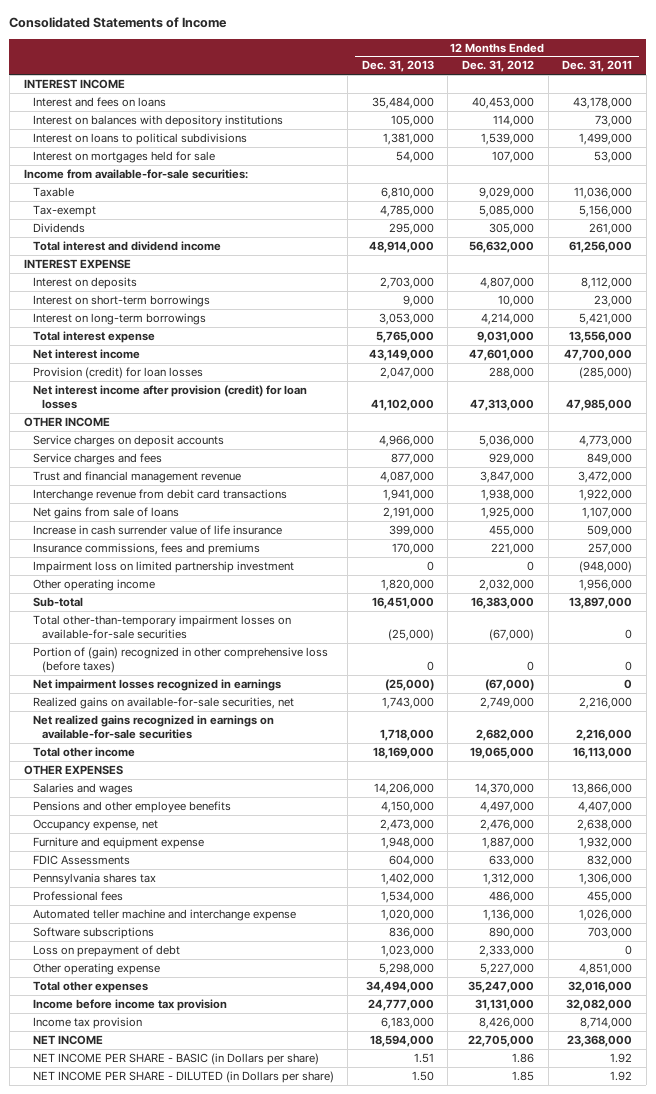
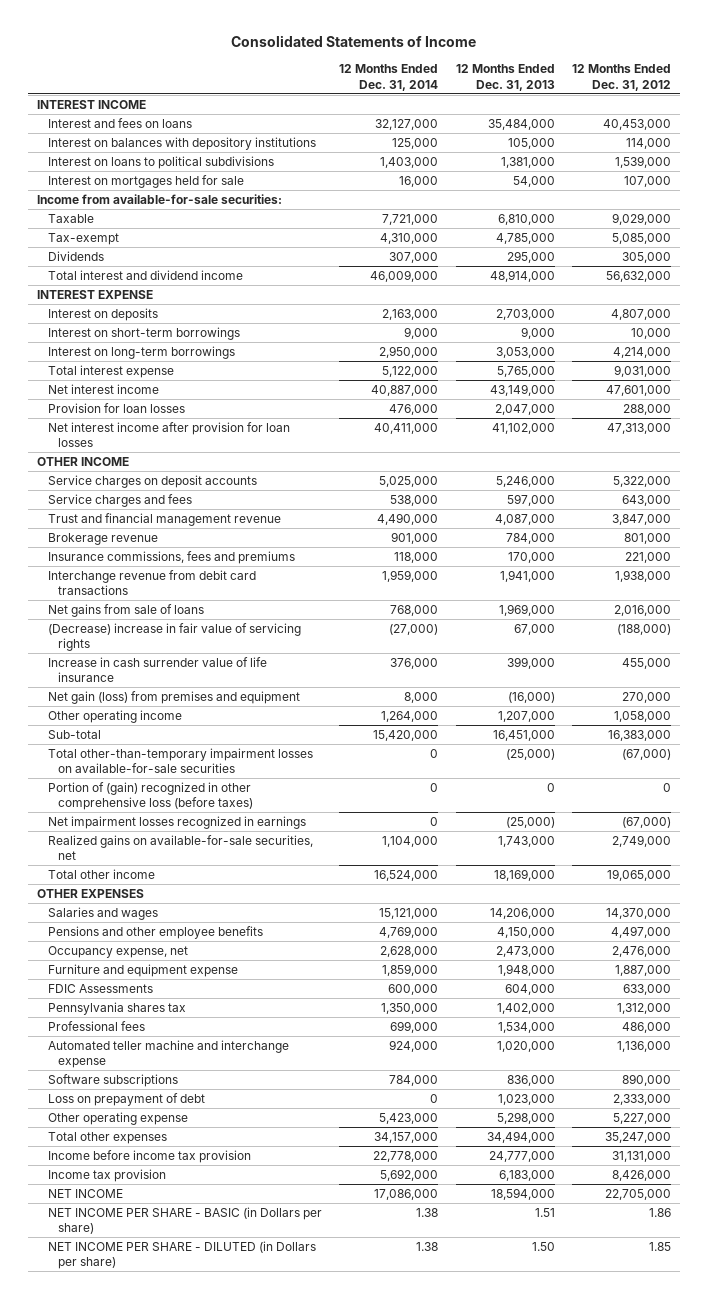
[562,60,633,73] Dec. 31, 2011 -> none
none -> [339,64,439,91] 12 Months Ended Dec. 31, 2014
[32,366,203,379] Provision (credit) for loan losses -> [47,402,185,413] Provision for loan losses
[32,384,307,409] Net interest income after provision (credit) for loan losses -> [47,421,290,448] Net interest income after provision for loan losses
[378,434,434,447] 4,966,000 -> [495,475,555,487] 5,246,000
[478,434,534,447] 5,036,000 -> [613,475,672,487] 5,322,000
[390,452,434,465] 877,000 -> [506,493,555,506] 597,000
[488,452,534,465] 929,000 -> [622,494,672,506] 643,000
none -> [47,532,158,545] Brokerage revenue
[32,542,260,555] Insurance commissions, fees and premiums -> [47,550,295,564] Insurance commissions, fees and premiums
[382,506,434,519] 2,191,000 -> [498,603,555,616] 1,969,000
[480,506,534,519] 1,925,000 -> [614,604,672,616] 2,016,000
none -> [47,622,301,652] (Decrease) increase in fair value of servicing rights
[32,560,294,573] Impairment loss on limited partnership investment -> none
none -> [47,690,300,704] Net gain (loss) from premises and equipment
[380,578,434,591] 1,820,000 -> [497,710,555,722] 1,207,000
[478,578,534,591] 2,032,000 -> [614,710,672,722] 1,058,000
[32,714,274,739] Net realized gains recognized in earnings on available-for-sale securities -> none

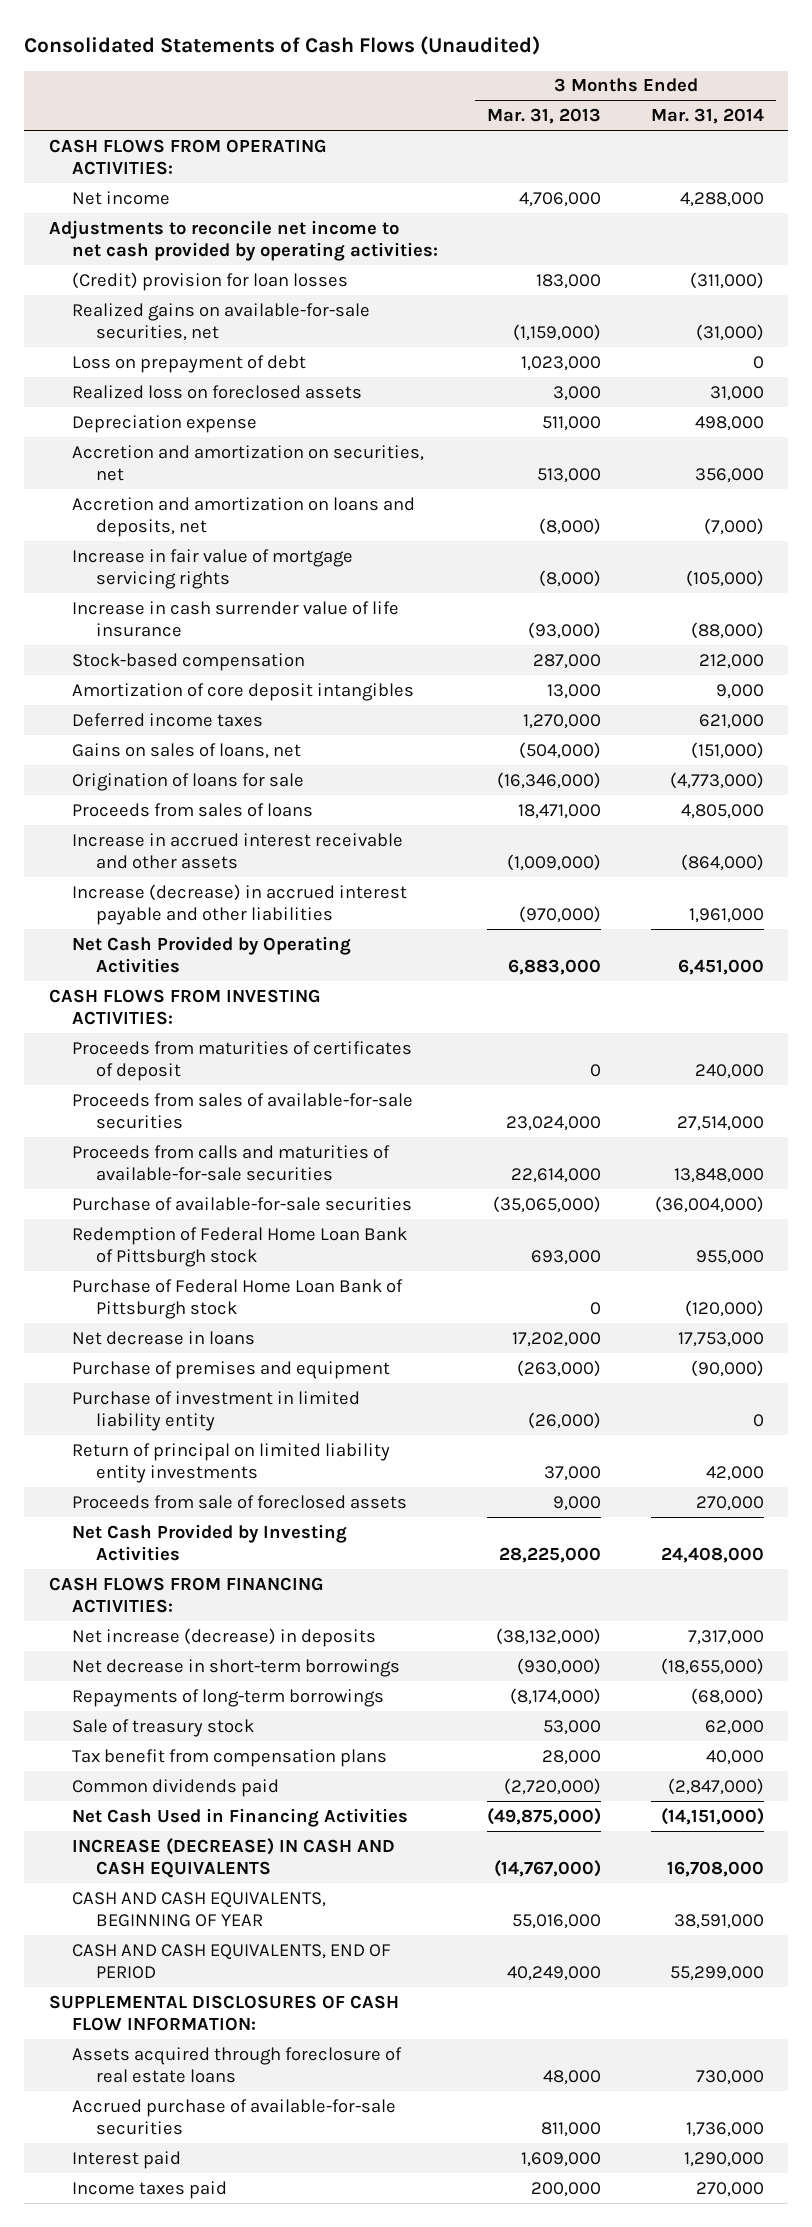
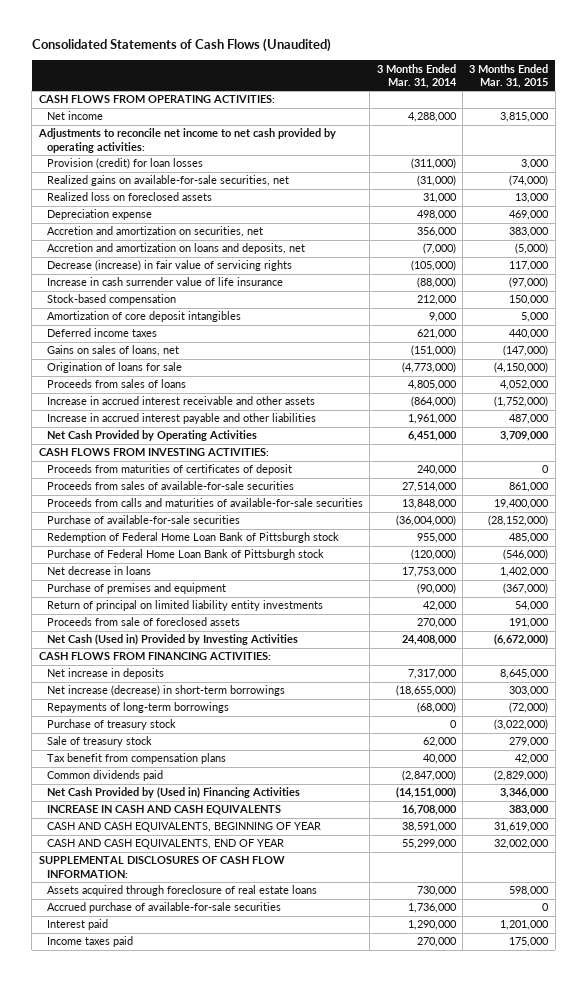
[487,108,602,125] Mar. 31, 2013 -> none
none -> [469,63,549,88] 3 Months Ended Mar. 31, 2015
[72,271,349,291] (Credit) provision for loan losses -> [46,158,203,170] Provision (credit) for loan losses
[72,354,307,373] Loss on prepayment of debt -> none
[72,548,354,589] Increase in fair value of mortgage servicing rights -> [46,260,292,272] Decrease (increase) in fair value of servicing rights
[72,883,408,925] Increase (decrease) in accrued interest payable and other liabilities -> [46,413,316,425] Increase in accrued interest payable and other liabilities
[72,1390,361,1431] Purchase of investment in limited liability entity -> none
[72,1523,348,1561] Net Cash Provided by Investing Activities -> [46,634,298,646] Net Cash (Used in) Provided by Investing Activities
[72,1627,377,1647] Net increase (decrease) in deposits -> [46,668,164,680] Net increase in deposits
[72,1658,401,1677] Net decrease in short-term borrowings -> [46,685,285,697] Net increase (decrease) in short-term borrowings
none -> [46,719,176,731] Purchase of treasury stock
[72,1807,409,1827] Net Cash Used in Financing Activities -> [46,787,300,799] Net Cash Provided by (Used in) Financing Activities
[72,1837,396,1878] INCREASE (DECREASE) IN CASH AND CASH EQUIVALENTS -> [46,805,281,816] INCREASE IN CASH AND CASH EQUIVALENTS
[72,1943,392,1979] CASH AND CASH EQUIVALENTS, END OF PERIOD -> [46,839,284,850] CASH AND CASH EQUIVALENTS, END OF YEAR

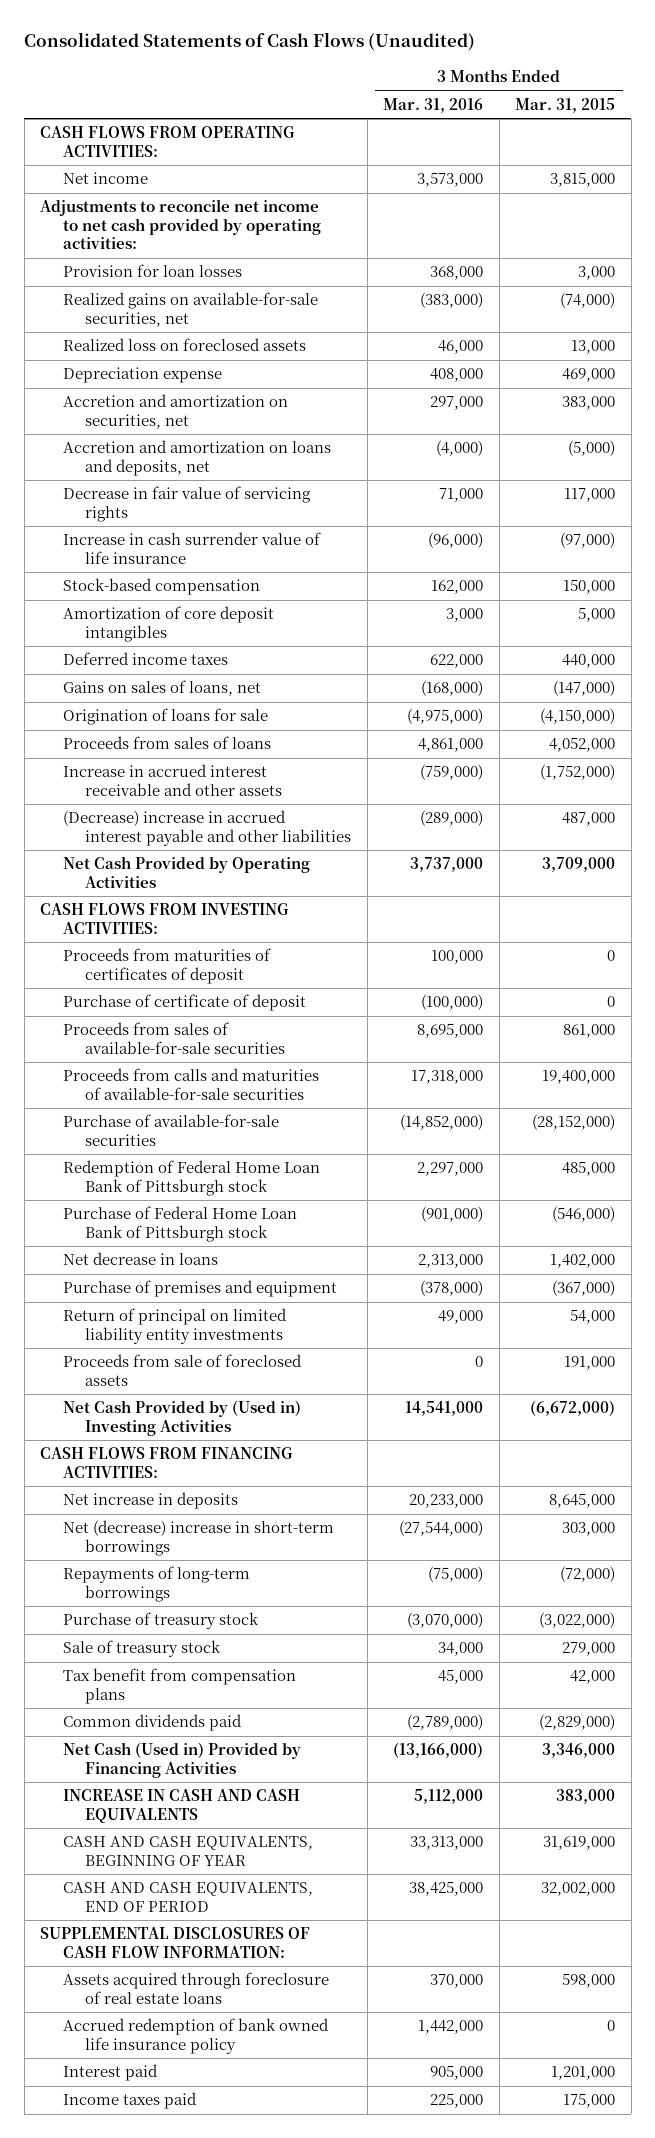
[376,63,457,88] 3 Months Ended Mar. 31, 2014 -> none
none -> [383,97,484,113] Mar. 31, 2016
[46,158,203,170] Provision (credit) for loan losses -> [62,264,242,278] Provision for loan losses
[46,260,292,272] Decrease (increase) in fair value of servicing rights -> [62,486,311,522] Decrease in fair value of servicing rights
[46,413,316,425] Increase in accrued interest payable and other liabilities -> [62,810,352,846] (Decrease) increase in accrued interest payable and other liabilities
none -> [62,994,306,1012] Purchase of certificate of deposit
[46,634,298,646] Net Cash (Used in) Provided by Investing Activities -> [62,1400,301,1436] Net Cash Provided by (Used in) Investing Activities
[46,685,285,697] Net increase (decrease) in short-term borrowings -> [62,1520,334,1556] Net (decrease) increase in short-term borrowings
[46,787,300,799] Net Cash Provided by (Used in) Financing Activities -> [62,1742,301,1778] Net Cash (Used in) Provided by Financing Activities
[46,839,284,850] CASH AND CASH EQUIVALENTS, END OF YEAR -> [62,1882,313,1912] CASH AND CASH EQUIVALENTS, END OF PERIOD
[46,902,281,914] Accrued purchase of available-for-sale securities -> none
none -> [62,2018,329,2054] Accrued redemption of bank owned life insurance policy

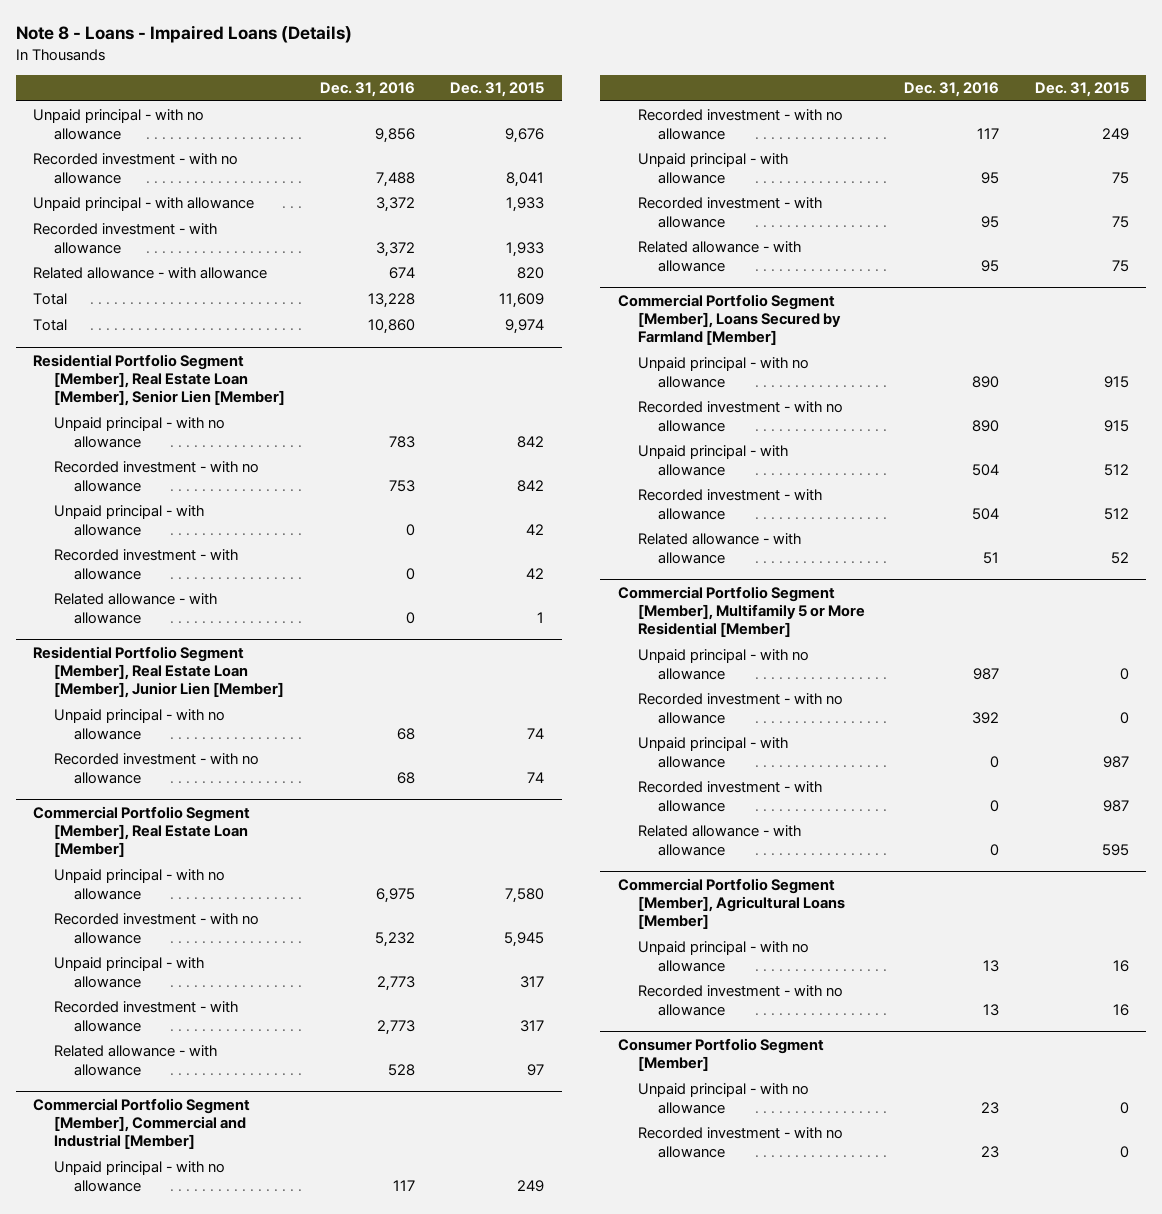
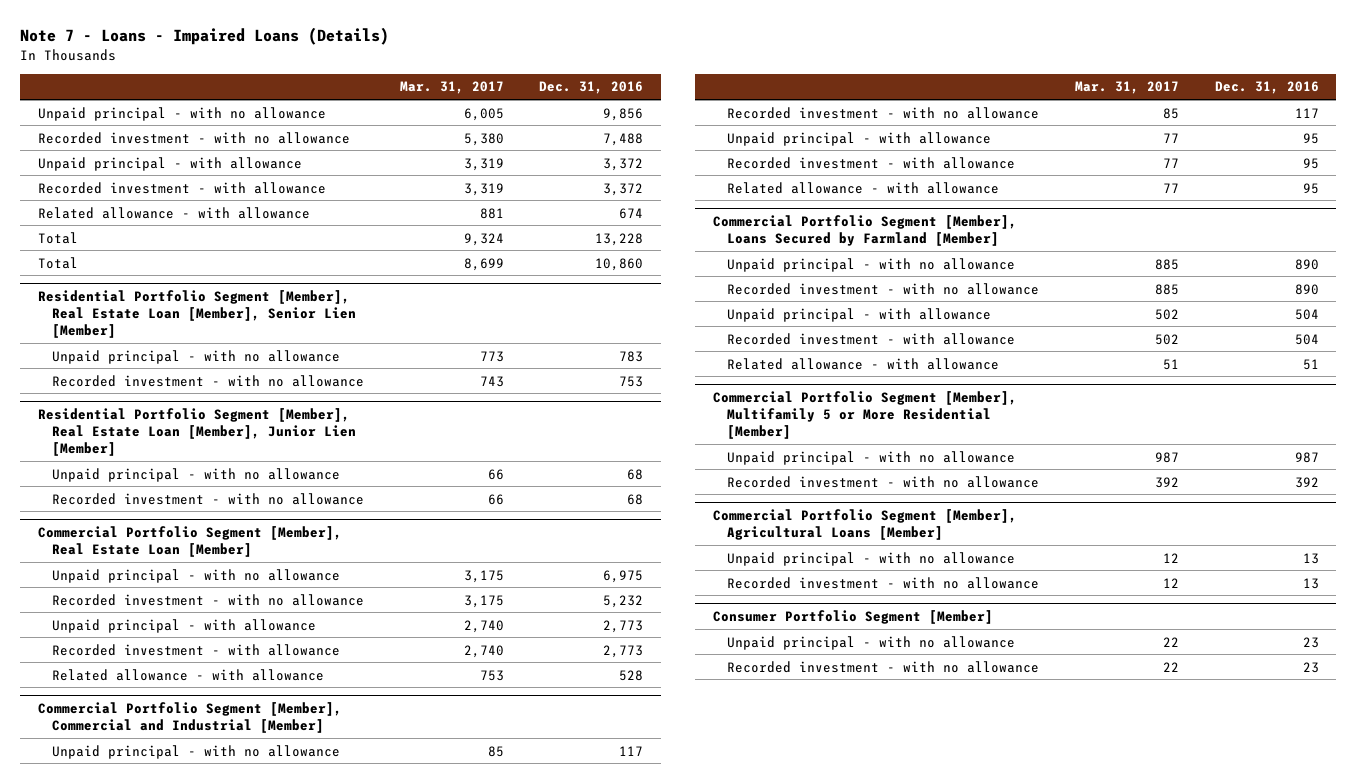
[15,25,352,44] Note 8 - Loans - Impaired Loans (Details) -> [20,27,390,46] Note 7 - Loans - Impaired Loans (Details)
[450,82,545,98] Dec. 31, 2015 -> none
none -> [399,81,504,95] Mar. 31, 2017
[53,505,204,536] Unpaid principal - with allowance -> none
[53,549,238,580] Recorded investment - with allowance -> none
[53,593,217,624] Related allowance - with allowance -> none
[638,737,789,768] Unpaid principal - with allowance -> none
[638,781,823,812] Recorded investment - with allowance -> none
[638,825,802,856] Related allowance - with allowance -> none

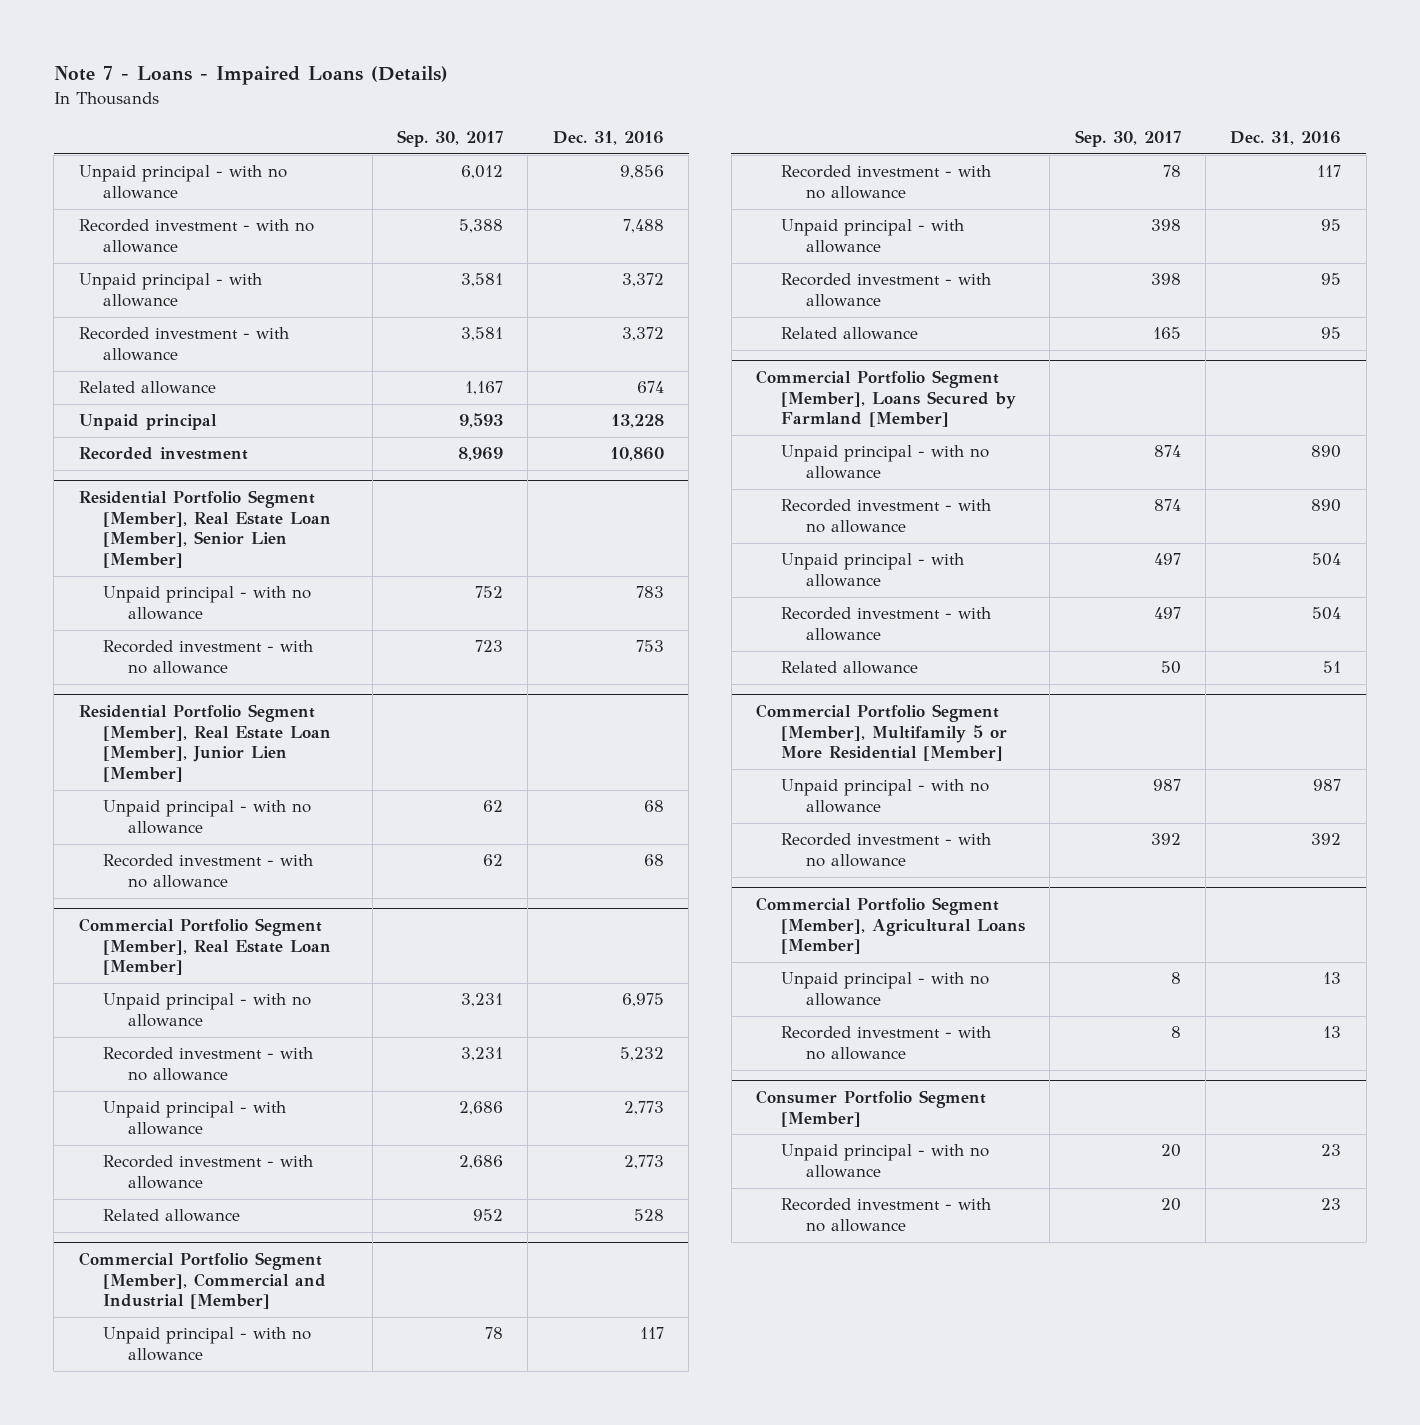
[399,81,504,95] Mar. 31, 2017 -> none
none -> [397,130,504,148] Sep. 30, 2017
[37,206,310,219] Related allowance - with allowance -> [78,381,216,395] Related allowance
[37,231,78,244] Total -> [78,414,217,431] Unpaid principal
[37,256,78,269] Total -> [78,447,248,461] Recorded investment
[52,668,325,681] Related allowance - with allowance -> [103,1209,241,1223] Related allowance
[727,181,1000,194] Related allowance - with allowance -> [781,327,919,341] Related allowance
[727,357,1000,370] Related allowance - with allowance -> [781,661,919,675] Related allowance

